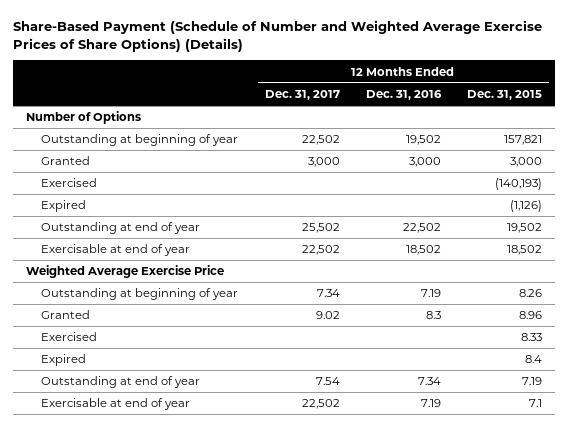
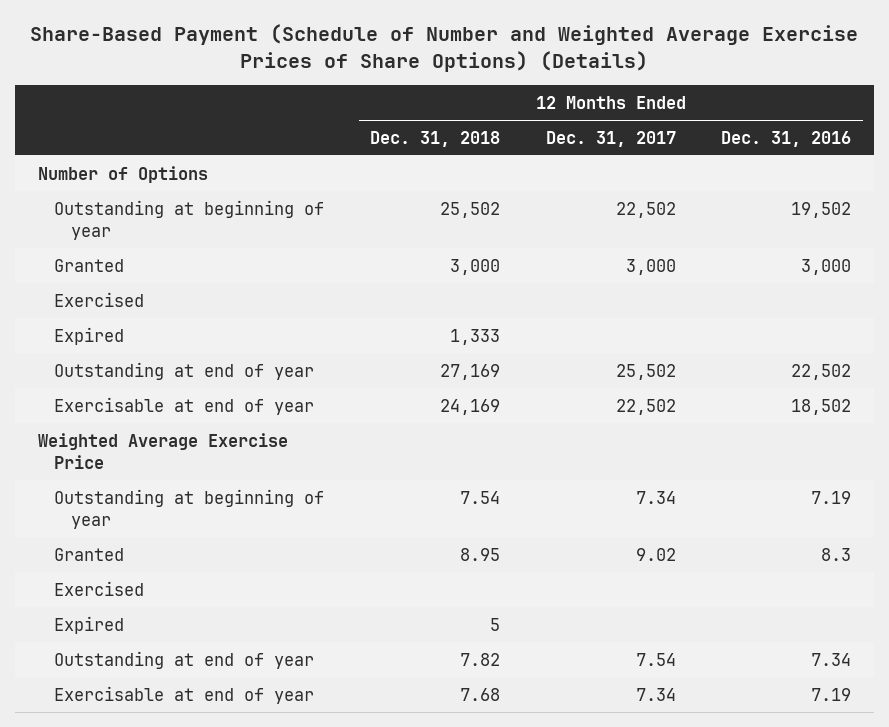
[467,90,543,101] Dec. 31, 2015 -> none
none -> [369,130,500,147] Dec. 31, 2018
[301,399,340,410] 22,502 -> [635,687,676,701] 7.34

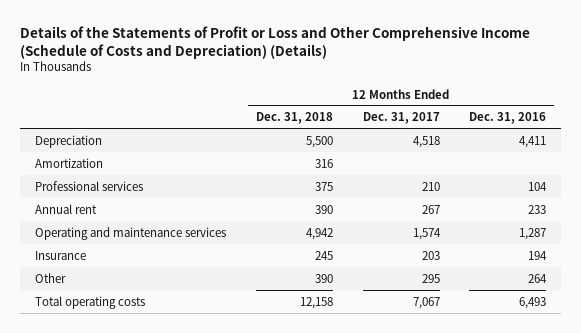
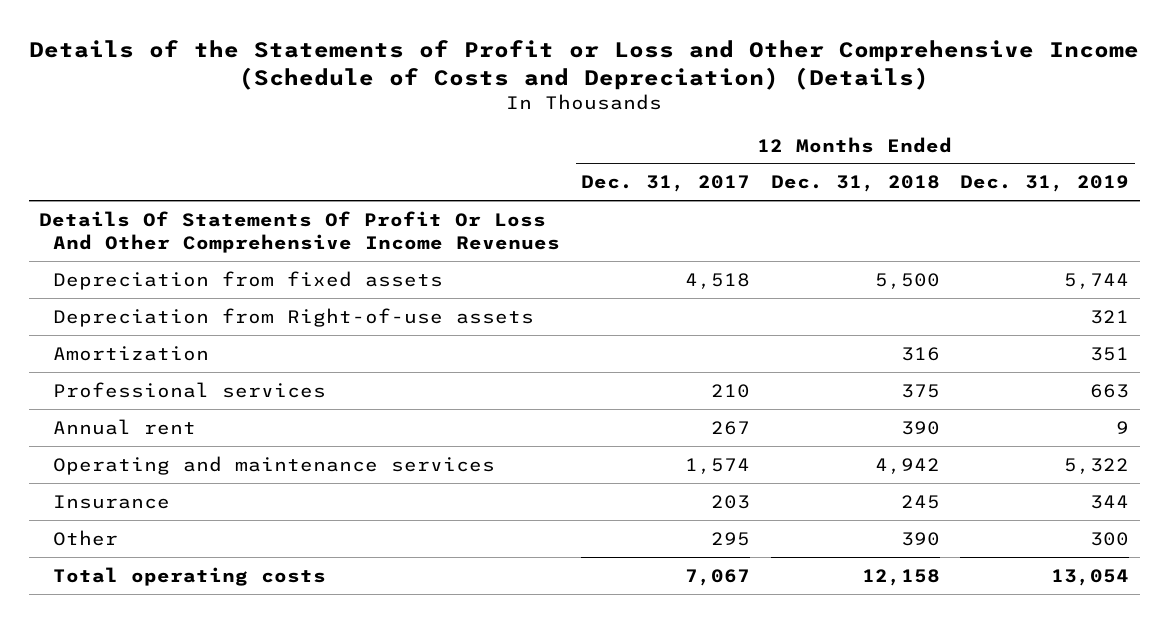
[469,112,547,125] Dec. 31, 2016 -> none
none -> [960,175,1130,193] Dec. 31, 2019
none -> [38,210,561,254] Details Of Statements Of Profit Or Loss And Other Comprehensive Income Revenues
[34,134,102,148] Depreciation -> [53,270,444,290] Depreciation from fixed assets
none -> [53,307,535,327] Depreciation from Right-of-use assets

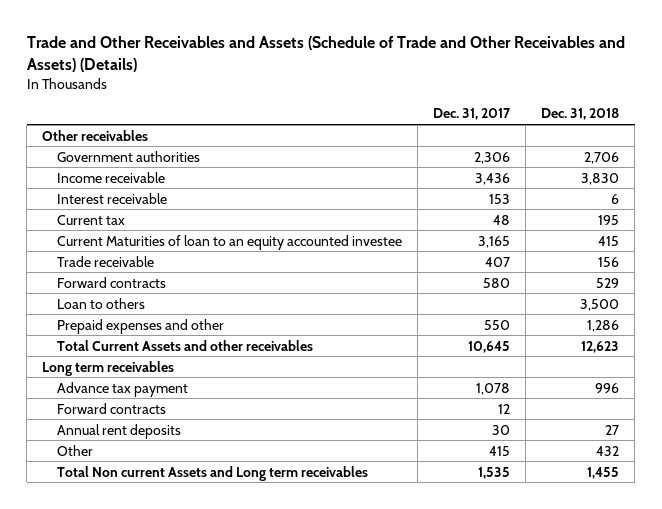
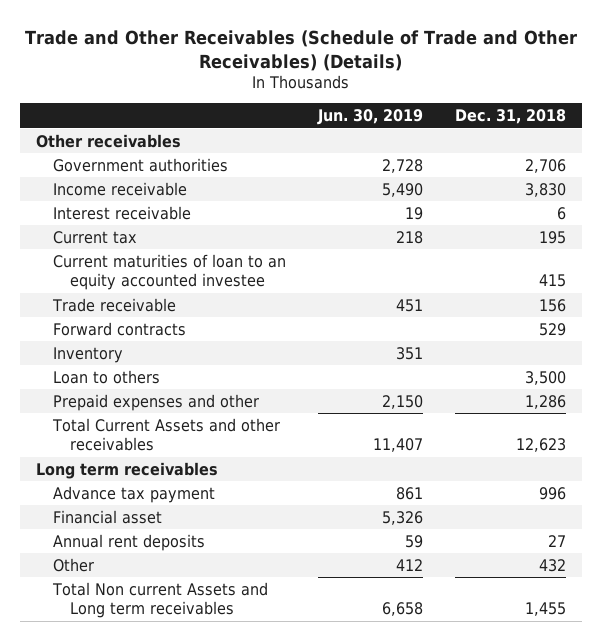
[26,36,625,73] Trade and Other Receivables and Assets (Schedule of Trade and Other Receivables and Assets) (Details) -> [24,29,577,71] Trade and Other Receivables (Schedule of Trade and Other Receivables) (Details)
[433,108,512,121] Dec. 31, 2017 -> none
none -> [316,109,423,126] Jun. 30, 2019
[56,234,402,250] Current Maturities of loan to an equity accounted investee -> [52,253,286,291] Current maturities of loan to an equity accounted investee
none -> [52,346,123,363] Inventory
[56,402,166,414] Forward contracts -> none
none -> [52,509,162,524] Financial asset

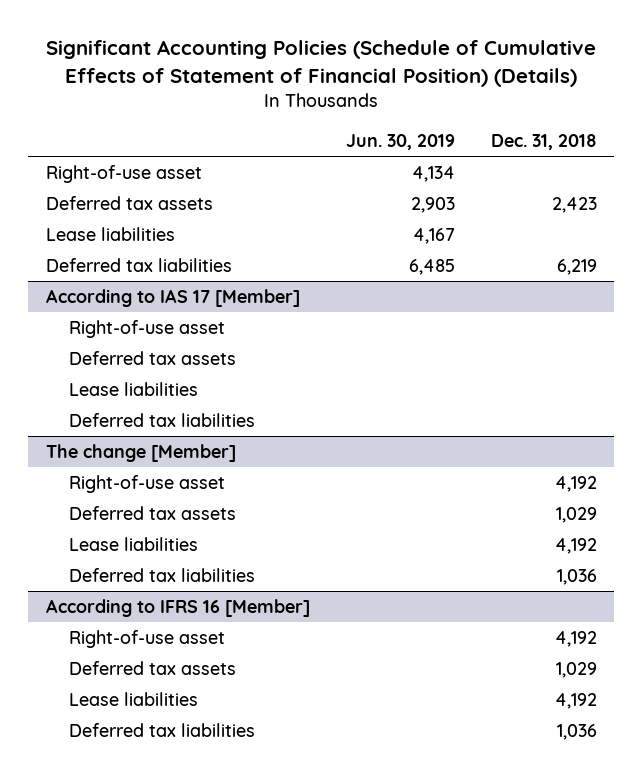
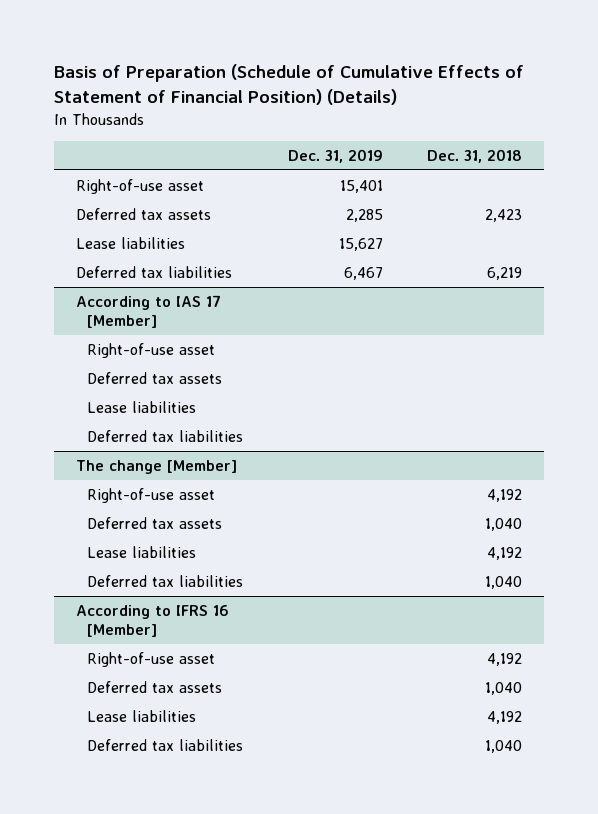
[46,40,597,88] Significant Accounting Policies (Schedule of Cumulative Effects of Statement of Financial Position) (Details) -> [53,64,524,106] Basis of Preparation (Schedule of Cumulative Effects of Statement of Financial Position) (Details)
[345,134,455,151] Jun. 30, 2019 -> none
none -> [287,148,383,163] Dec. 31, 2019
[555,506,597,523] 1,029 -> [484,518,522,532] 1,040
[556,568,597,585] 1,036 -> [484,576,522,590] 1,040
[555,661,597,678] 1,029 -> [484,682,522,696] 1,040
[556,723,597,740] 1,036 -> [484,740,522,754] 1,040

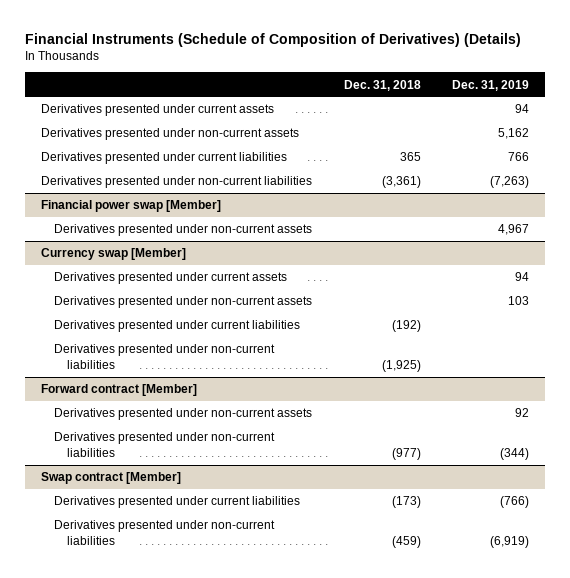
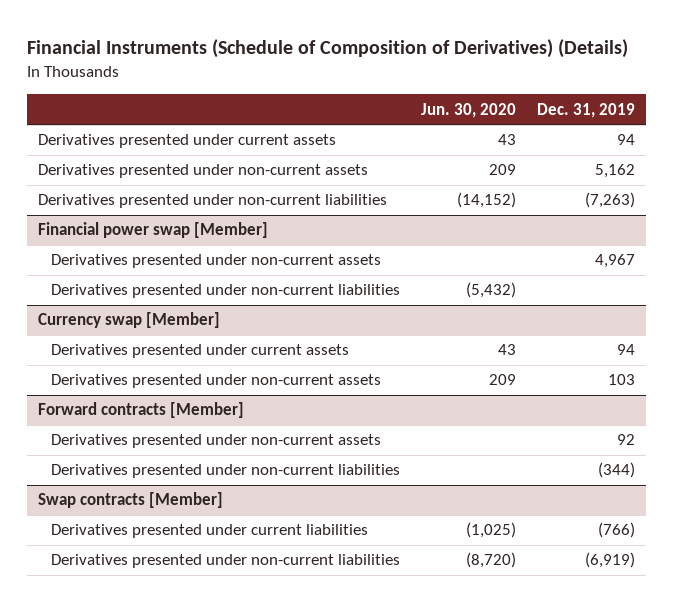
[343,79,421,91] Dec. 31, 2018 -> none
none -> [421,102,517,118] Jun. 30, 2020
[40,152,287,165] Derivatives presented under current liabilities -> none
none -> [50,284,400,299] Derivatives presented under non-current liabilities
[53,320,300,333] Derivatives presented under current liabilities -> none
[53,344,275,369] Derivatives presented under non-current liabilities -> none
[40,384,197,397] Forward contract [Member] -> [37,402,244,419] Forward contracts [Member]
[40,472,181,485] Swap contract [Member] -> [37,492,223,509] Swap contracts [Member]

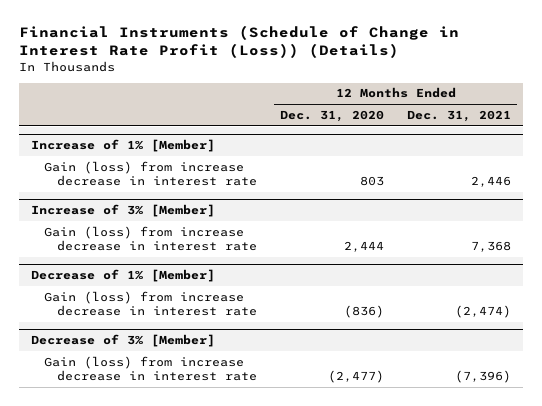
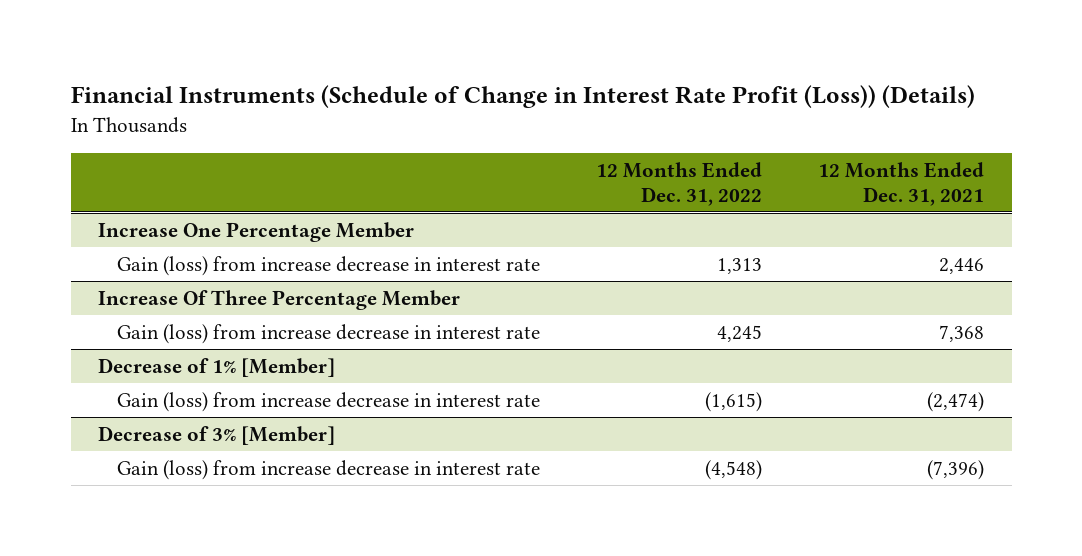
[280,110,385,123] Dec. 31, 2020 -> none
none -> [595,161,762,206] 12 Months Ended Dec. 31, 2022
[31,139,216,153] Increase of 1% [Member] -> [98,221,415,242] Increase One Percentage Member
[31,204,216,218] Increase of 3% [Member] -> [98,289,461,310] Increase Of Three Percentage Member

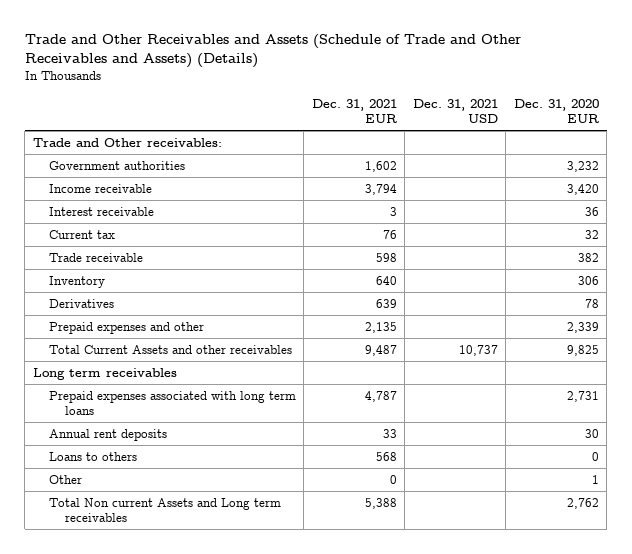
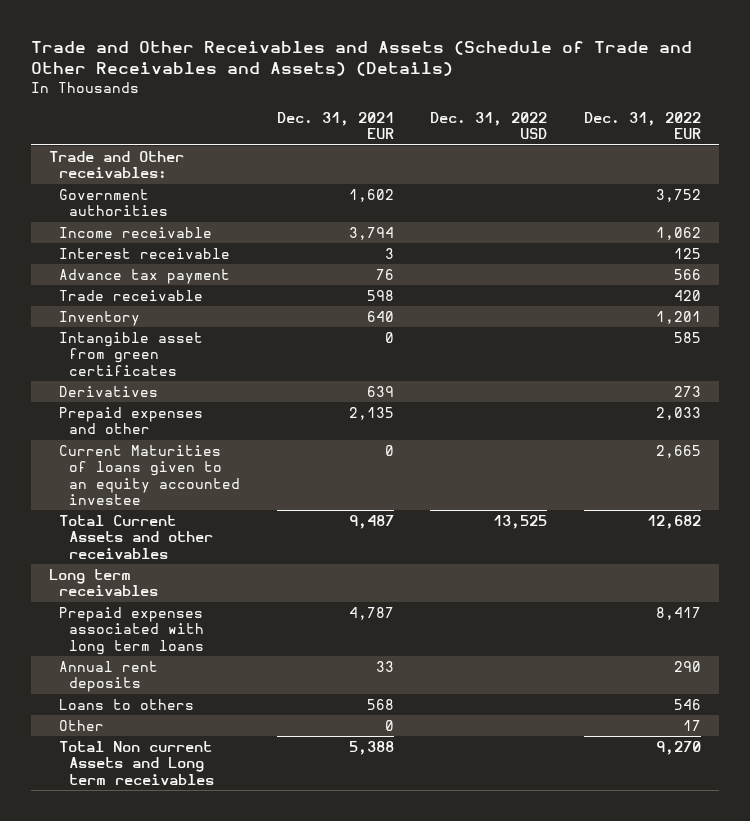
[412,98,498,124] Dec. 31, 2021 USD -> none
[513,98,599,124] Dec. 31, 2020 EUR -> none
none -> [430,111,548,140] Dec. 31, 2022 USD
none -> [583,111,701,140] Dec. 31, 2022 EUR
[48,229,115,239] Current tax -> [59,268,231,284] Advance tax payment
none -> [59,331,204,376] Intangible asset from green certificates
none -> [59,444,241,505] Current Maturities of loans given to an equity accounted investee

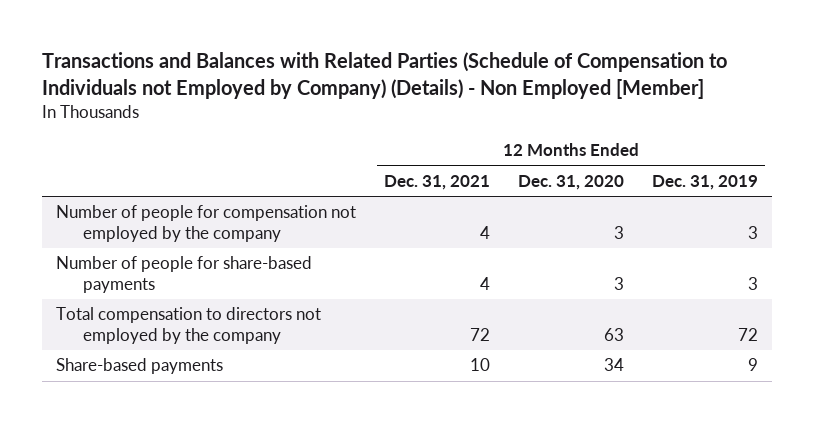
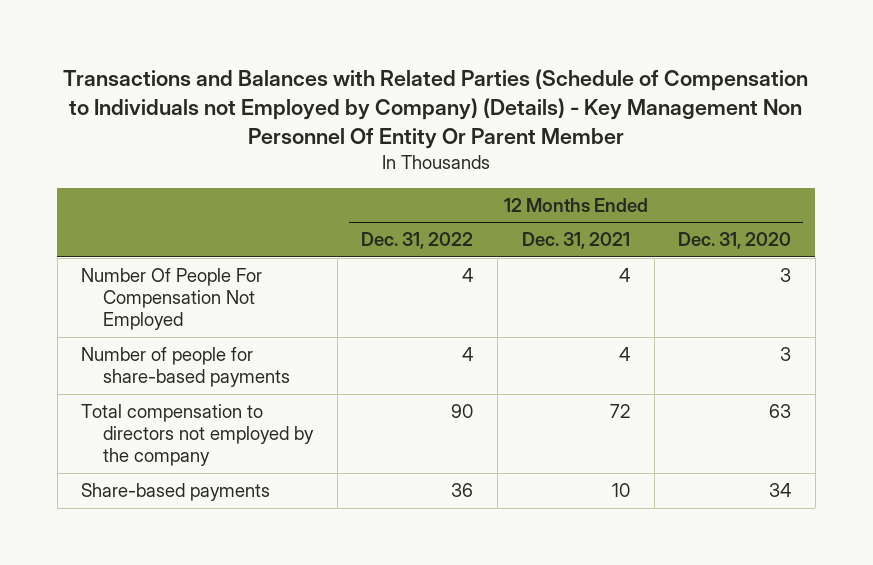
[41,52,727,99] Transactions and Balances with Related Parties (Schedule of Compensation to Individuals not Employed by Company) (Details) - Non Employed [Member] -> [63,69,809,149] Transactions and Balances with Related Parties (Schedule of Compensation to Individuals not Employed by Company) (Details) - Key Management Non Personnel Of Entity Or Parent Member
[651,174,758,190] Dec. 31, 2019 -> none
none -> [361,232,474,250] Dec. 31, 2022
[55,205,356,243] Number of people for compensation not employed by the company -> [81,268,263,331] Number Of People For Compensation Not Employed

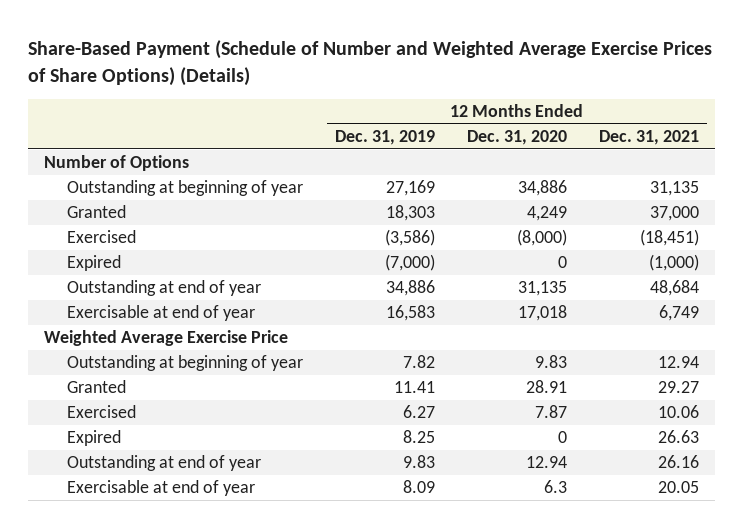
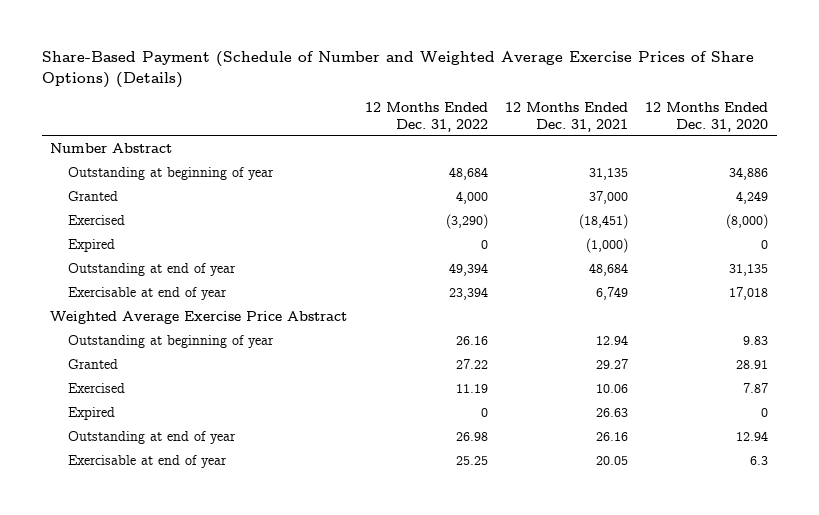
[334,129,435,145] Dec. 31, 2019 -> none
none -> [364,102,488,132] 12 Months Ended Dec. 31, 2022
[44,154,190,171] Number of Options -> [50,143,173,154] Number Abstract
[44,329,289,346] Weighted Average Exercise Price -> [50,311,348,325] Weighted Average Exercise Price Abstract

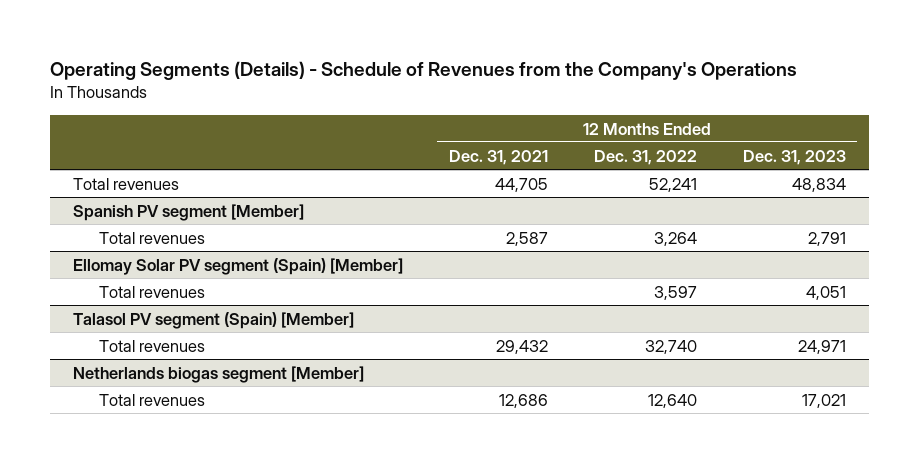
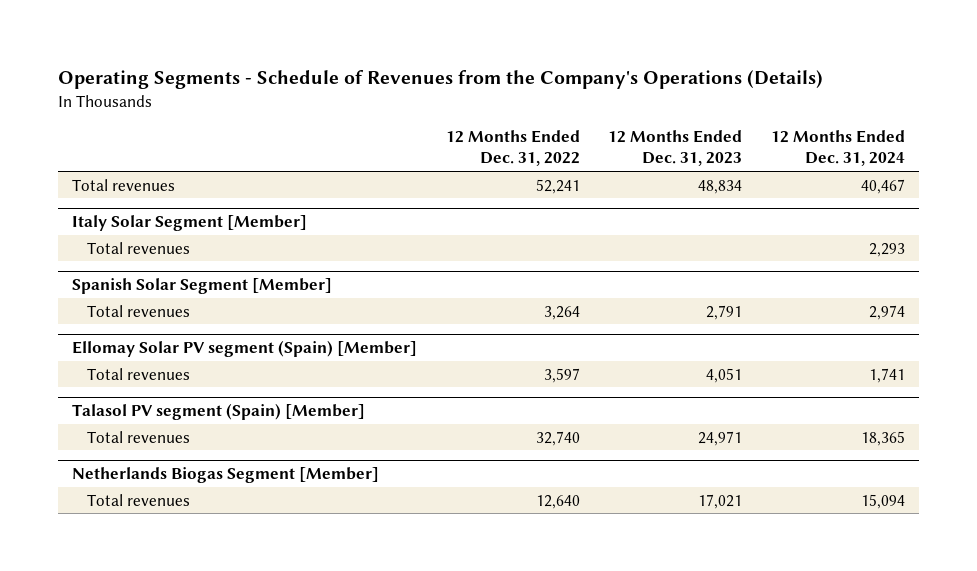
[49,60,797,80] Operating Segments (Details) - Schedule of Revenues from the Company's Operations -> [58,70,824,90] Operating Segments - Schedule of Revenues from the Company's Operations (Details)
[448,149,548,165] Dec. 31, 2021 -> none
none -> [770,130,905,167] 12 Months Ended Dec. 31, 2024
none -> [72,215,308,232] Italy Solar Segment [Member]
none -> [86,241,190,254] Total revenues
[72,203,304,221] Spanish PV segment [Member] -> [72,278,333,295] Spanish Solar Segment [Member]
[72,365,364,383] Netherlands biogas segment [Member] -> [72,467,380,484] Netherlands Biogas Segment [Member]

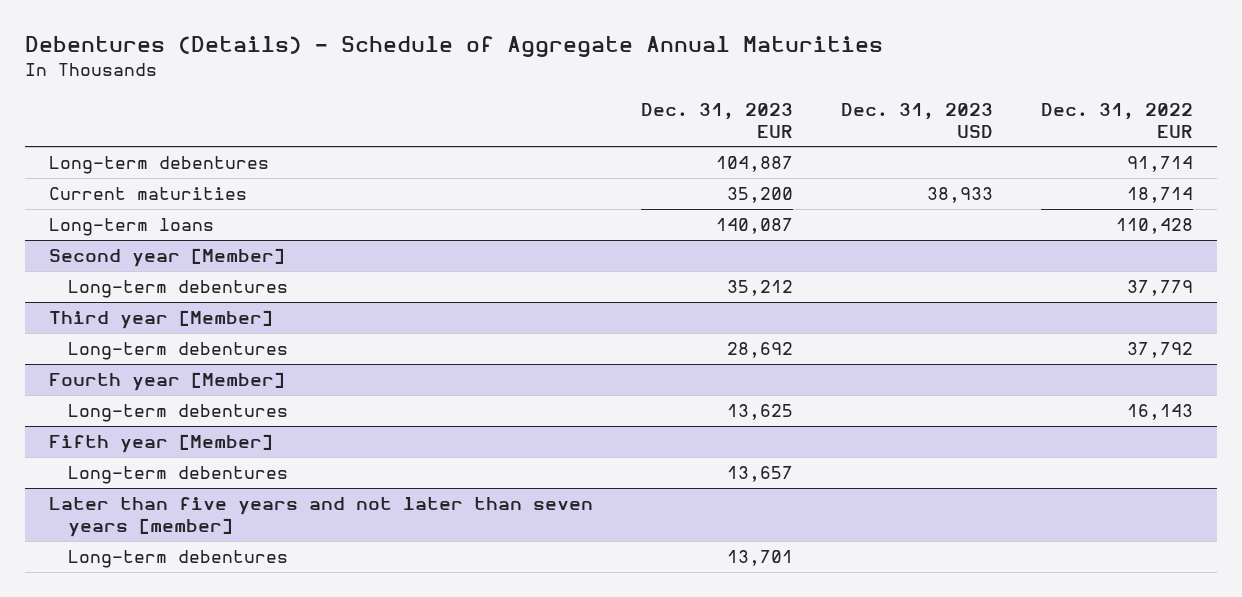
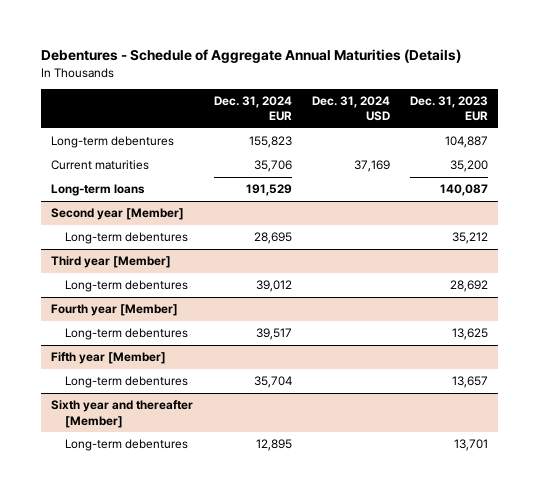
[24,36,883,58] Debentures (Details) - Schedule of Aggregate Annual Maturities -> [41,49,462,64] Debentures - Schedule of Aggregate Annual Maturities (Details)
[840,102,993,138] Dec. 31, 2023 USD -> none
[1040,102,1193,138] Dec. 31, 2022 EUR -> none
none -> [213,95,292,122] Dec. 31, 2024 EUR
none -> [312,95,391,122] Dec. 31, 2024 USD
[48,497,593,538] Later than five years and not later than seven years [member] -> [51,400,194,428] Sixth year and thereafter [Member]

